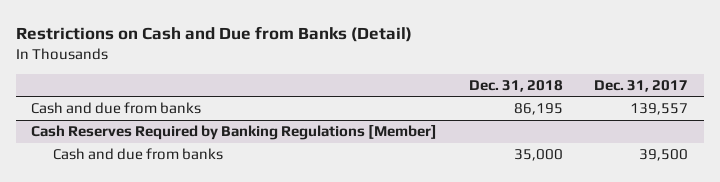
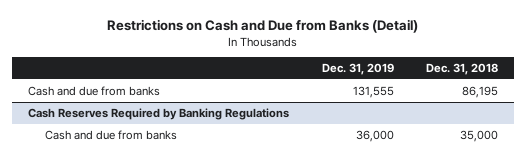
[594,79,689,92] Dec. 31, 2017 -> none
none -> [321,63,394,76] Dec. 31, 2019
[31,124,438,141] Cash Reserves Required by Banking Regulations [Member] -> [28,107,290,120] Cash Reserves Required by Banking Regulations

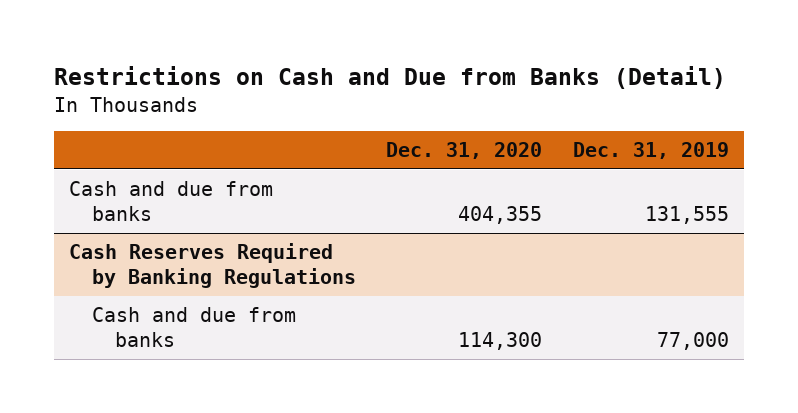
[426,63,499,76] Dec. 31, 2018 -> none
none -> [386,142,543,160] Dec. 31, 2020
[355,129,394,142] 36,000 -> [656,332,729,351] 77,000

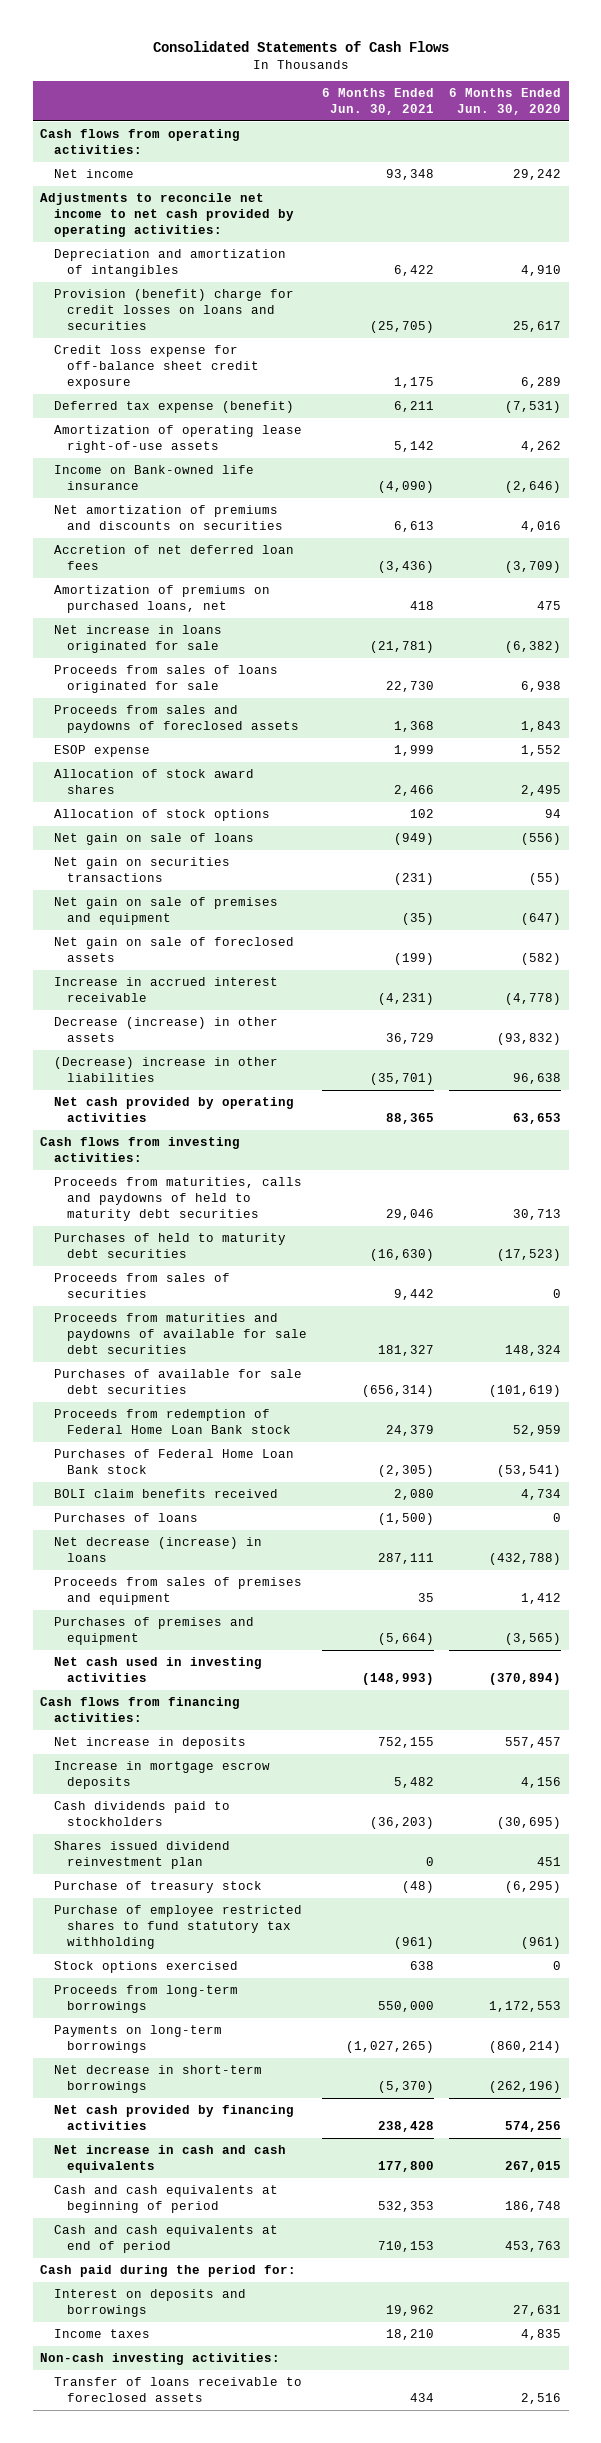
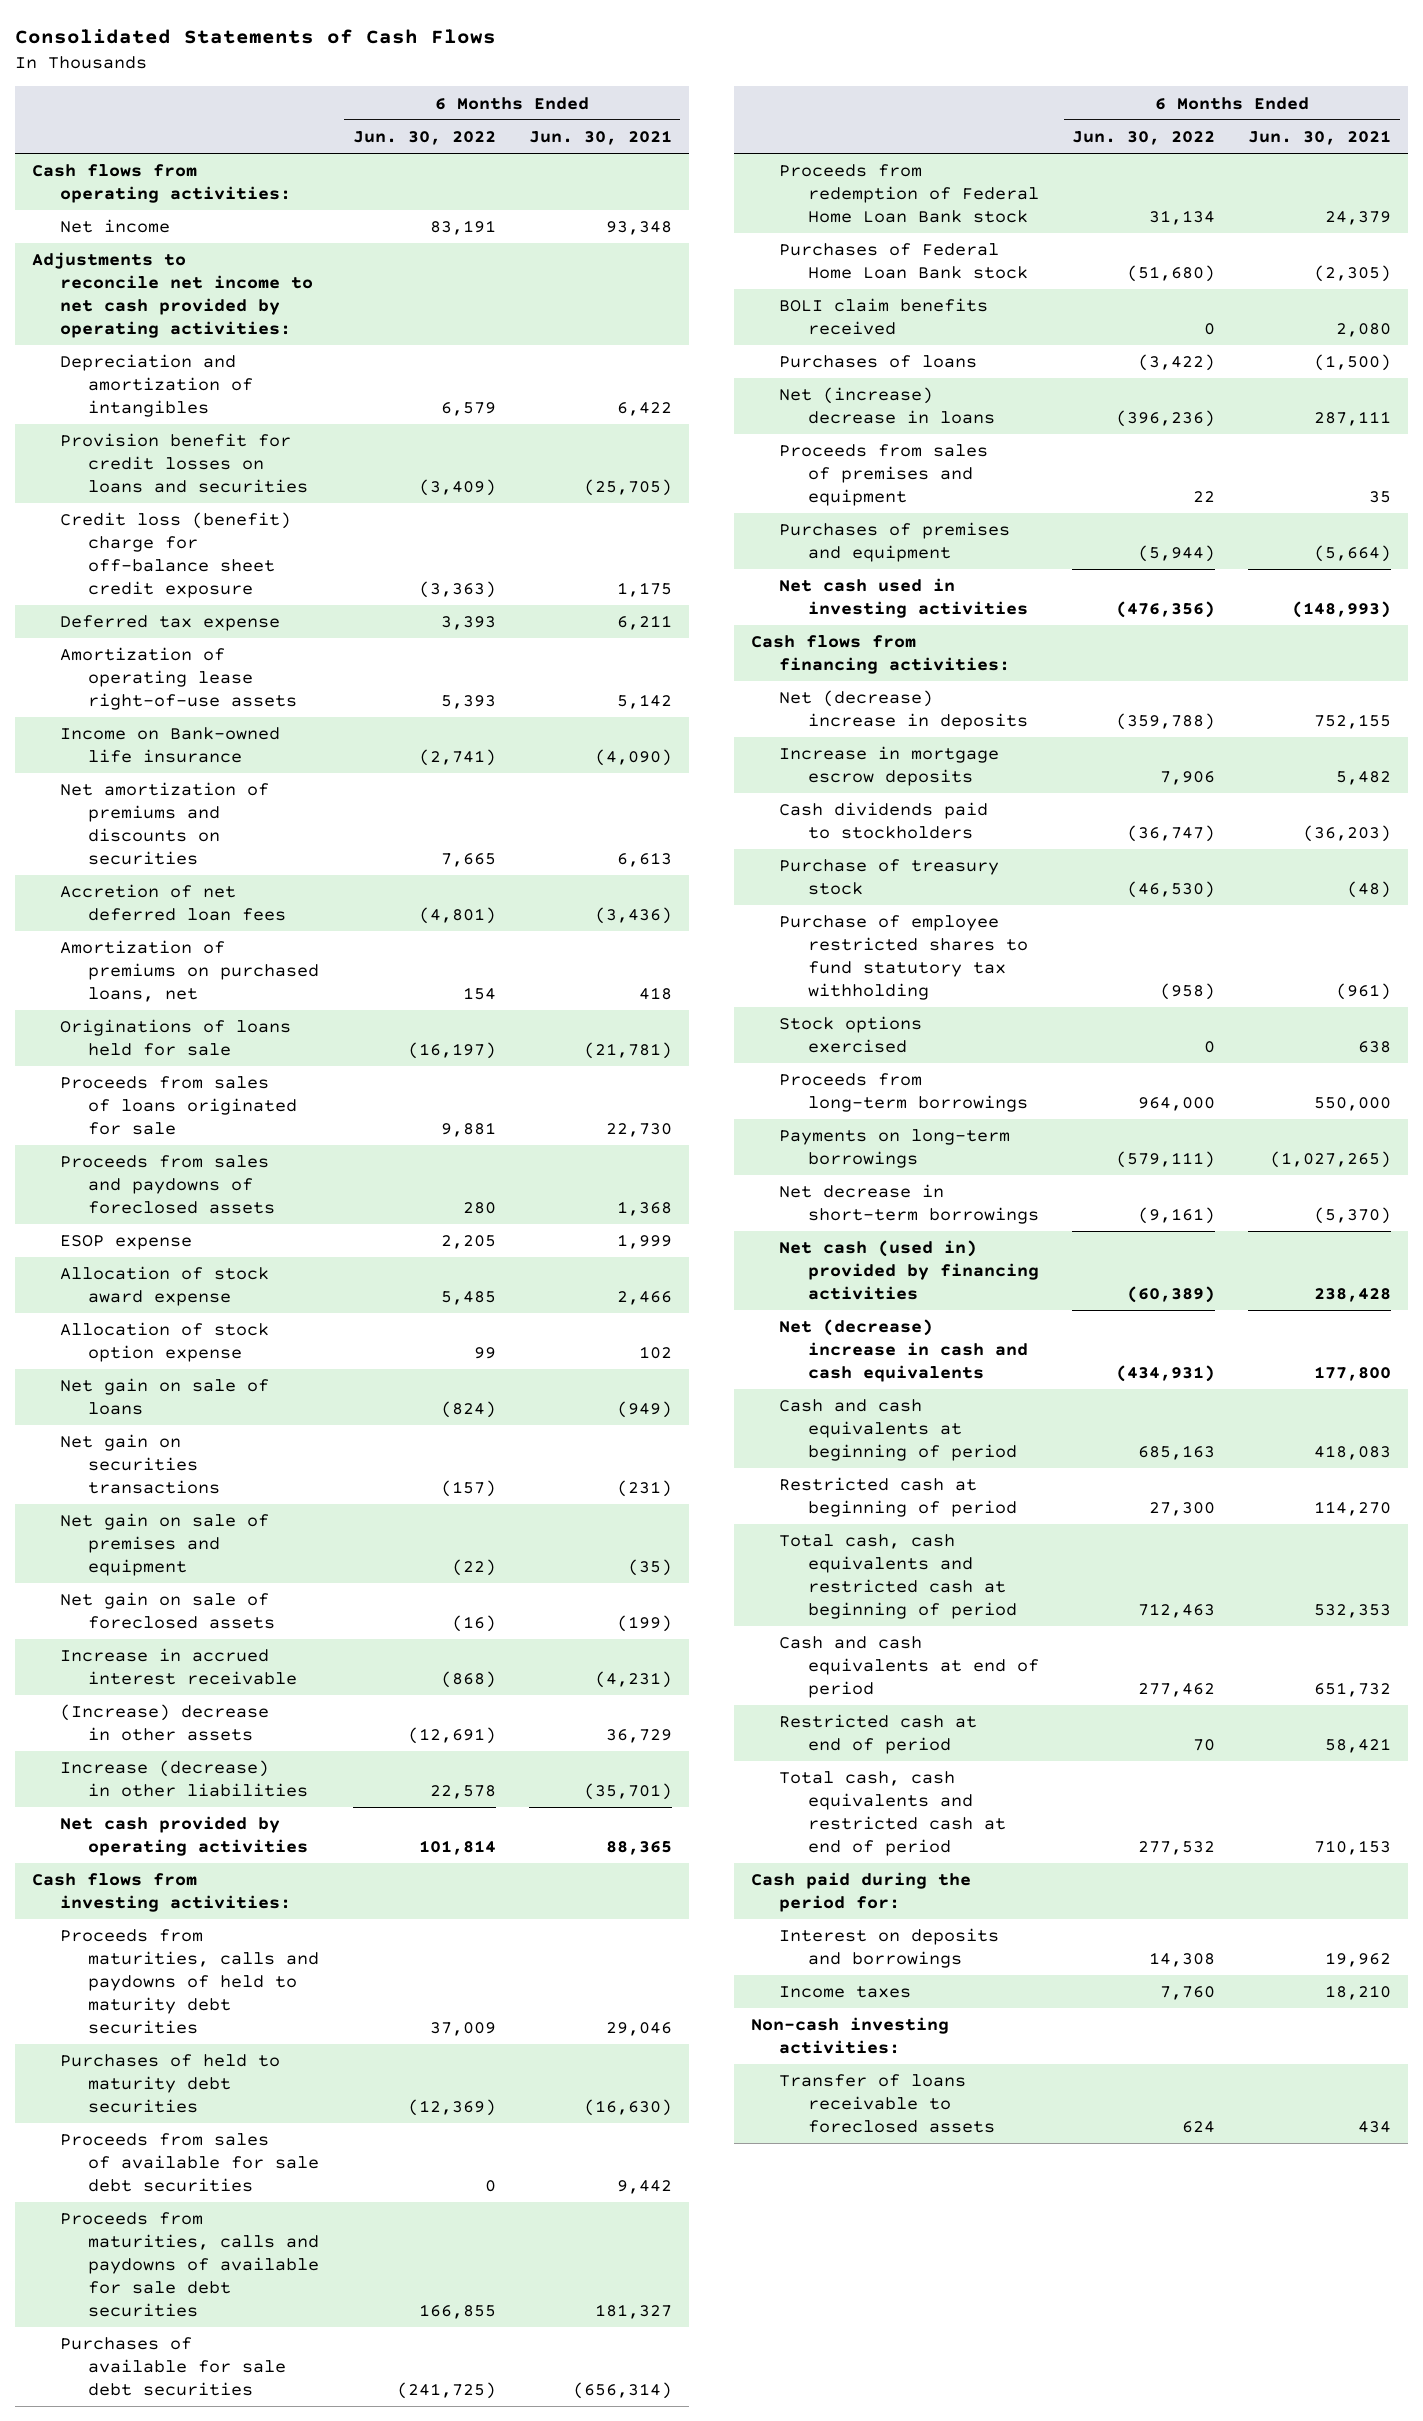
[449,87,562,116] 6 Months Ended Jun. 30, 2020 -> none
none -> [352,130,496,145] Jun. 30, 2022
[53,289,294,331] Provision (benefit) charge for credit losses on loans and securities -> [60,433,309,493] Provision benefit for credit losses on loans and securities
[53,345,260,390] Credit loss expense for off-balance sheet credit exposure -> [60,512,292,598] Credit loss (benefit) charge for off-balance sheet credit exposure
[53,401,294,414] Deferred tax expense (benefit) -> [60,615,281,632] Deferred tax expense
[53,625,222,654] Net increase in loans originated for sale -> [60,1019,292,1057] Originations of loans held for sale
[53,769,254,795] Allocation of stock award shares -> [60,1266,270,1307] Allocation of stock award expense
[53,809,270,822] Allocation of stock options -> [60,1322,270,1363] Allocation of stock option expense
[53,1017,278,1043] Decrease (increase) in other assets -> [60,1704,270,1742] (Increase) decrease in other assets
[53,1057,278,1083] (Decrease) increase in other liabilities -> [60,1760,309,1798] Increase (decrease) in other liabilities
[53,1273,230,1299] Proceeds from sales of securities -> [60,2133,320,2192] Proceeds from sales of available for sale debt securities
[53,1313,308,1355] Proceeds from maturities and paydowns of available for sale debt securities -> [60,2212,320,2317] Proceeds from maturities, calls and paydowns of available for sale debt securities
[53,1537,262,1563] Net decrease (increase) in loans -> [779,387,995,425] Net (increase) decrease in loans
[53,1737,246,1750] Net increase in deposits -> [779,690,1028,731] Net (decrease) increase in deposits
[53,1841,230,1870] Shares issued dividend reinvestment plan -> none
[53,2105,294,2131] Net cash provided by financing activities -> [779,1240,1039,1300] Net cash (used in) provided by financing activities
[53,2145,286,2174] Net increase in cash and cash equivalents -> [779,1319,1028,1382] Net (decrease) increase in cash and cash equivalents
[378,2201,435,2213] 532,353 -> [1314,1444,1392,1460] 418,083
none -> [779,1477,1017,1518] Restricted cash at beginning of period
none -> [779,1534,1017,1619] Total cash, cash equivalents and restricted cash at beginning of period
[378,2241,435,2253] 710,153 -> [1314,1681,1392,1697] 651,732
none -> [779,1714,978,1755] Restricted cash at end of period
none -> [779,1771,1006,1856] Total cash, cash equivalents and restricted cash at end of period

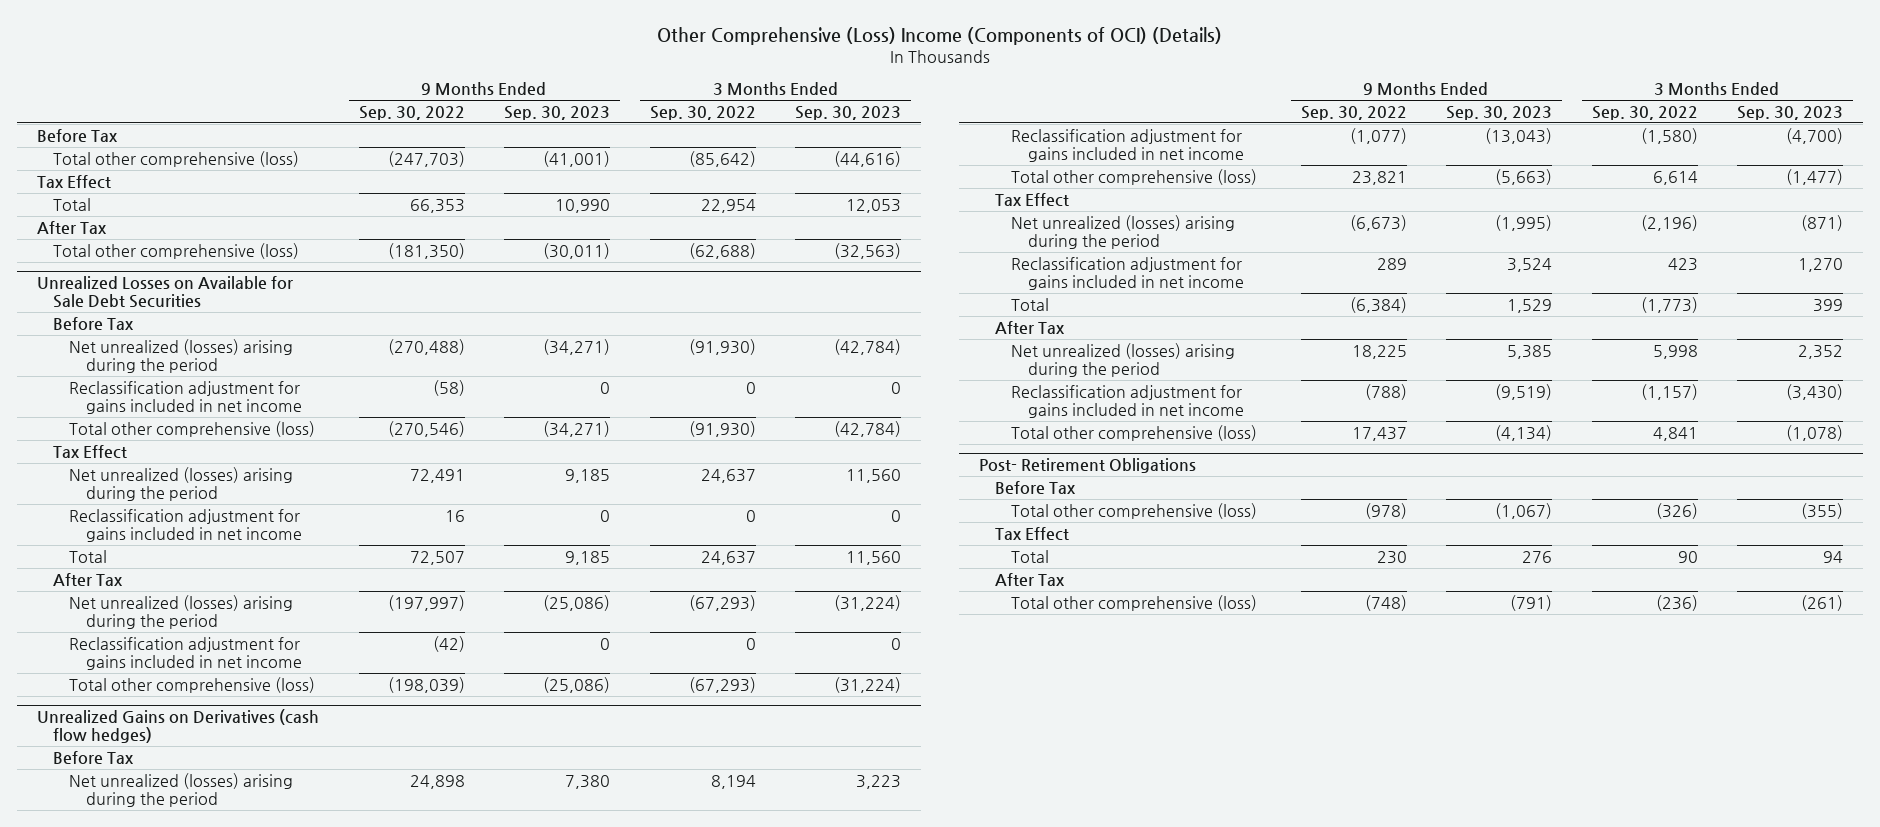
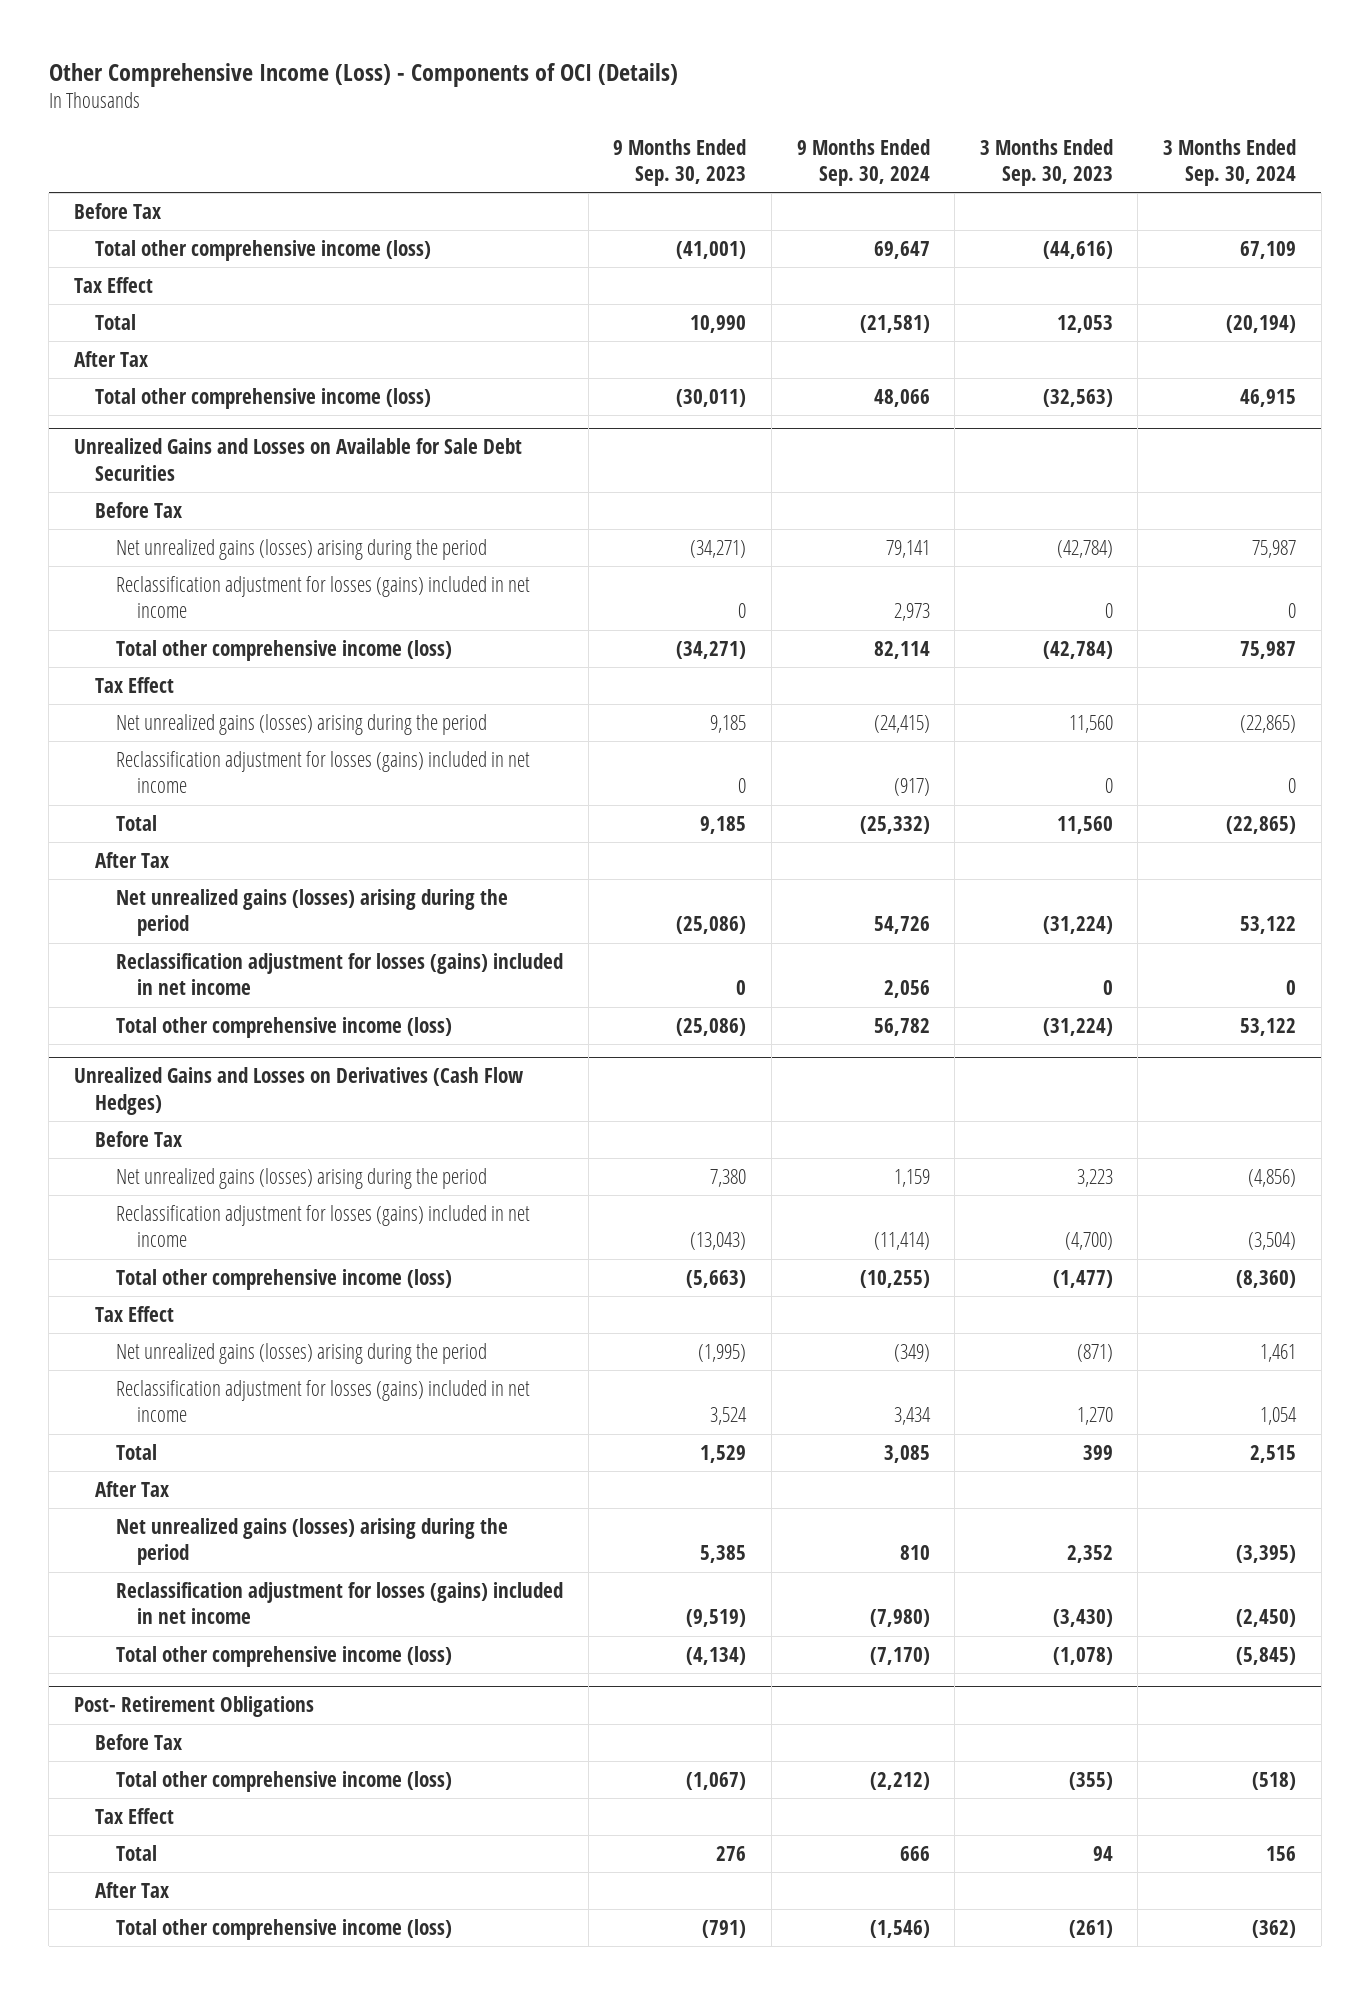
[657,27,1223,46] Other Comprehensive (Loss) Income (Components of OCI) (Details) -> [48,62,678,87] Other Comprehensive Income (Loss) - Components of OCI (Details)
[358,105,465,120] Sep. 30, 2022 -> none
[649,105,756,120] Sep. 30, 2022 -> none
none -> [796,138,930,187] 9 Months Ended Sep. 30, 2024
none -> [1162,138,1296,187] 3 Months Ended Sep. 30, 2024
[53,150,300,167] Total other comprehensive (loss) -> [94,239,431,261] Total other comprehensive income (loss)
[53,242,300,259] Total other comprehensive (loss) -> [94,387,431,409] Total other comprehensive income (loss)
[37,275,294,308] Unrealized Losses on Available for Sale Debt Securities -> [73,438,522,481] Unrealized Gains and Losses on Available for Sale Debt Securities
[69,338,294,373] Net unrealized (losses) arising during the period -> [116,538,488,560] Net unrealized gains (losses) arising during the period
[69,380,302,414] Reclassification adjustment for gains included in net income -> [116,575,531,619] Reclassification adjustment for losses (gains) included in net income
[69,420,316,437] Total other comprehensive (loss) -> [116,639,453,661] Total other comprehensive income (loss)
[69,466,294,501] Net unrealized (losses) arising during the period -> [116,713,488,735] Net unrealized gains (losses) arising during the period
[69,508,302,542] Reclassification adjustment for gains included in net income -> [116,750,531,794] Reclassification adjustment for losses (gains) included in net income
[69,594,294,629] Net unrealized (losses) arising during the period -> [116,888,509,937] Net unrealized gains (losses) arising during the period
[69,636,302,670] Reclassification adjustment for gains included in net income -> [116,952,564,996] Reclassification adjustment for losses (gains) included in net income
[69,676,316,693] Total other comprehensive (loss) -> [116,1016,453,1038] Total other comprehensive income (loss)
[37,708,320,743] Unrealized Gains on Derivatives (cash flow hedges) -> [73,1067,523,1115] Unrealized Gains and Losses on Derivatives (Cash Flow Hedges)
[69,772,294,807] Net unrealized (losses) arising during the period -> [116,1167,488,1189] Net unrealized gains (losses) arising during the period
[1011,128,1244,162] Reclassification adjustment for gains included in net income -> [116,1204,531,1248] Reclassification adjustment for losses (gains) included in net income
[1011,168,1258,185] Total other comprehensive (loss) -> [116,1268,453,1290] Total other comprehensive income (loss)
[1011,214,1236,249] Net unrealized (losses) arising during the period -> [116,1342,488,1364] Net unrealized gains (losses) arising during the period
[1011,256,1244,290] Reclassification adjustment for gains included in net income -> [116,1379,531,1423] Reclassification adjustment for losses (gains) included in net income
[1011,342,1236,377] Net unrealized (losses) arising during the period -> [116,1517,509,1566] Net unrealized gains (losses) arising during the period
[1011,384,1244,418] Reclassification adjustment for gains included in net income -> [116,1581,564,1625] Reclassification adjustment for losses (gains) included in net income
[1011,424,1258,441] Total other comprehensive (loss) -> [116,1645,453,1667] Total other comprehensive income (loss)
[1011,502,1258,519] Total other comprehensive (loss) -> [116,1770,453,1792] Total other comprehensive income (loss)
[1011,594,1258,611] Total other comprehensive (loss) -> [116,1918,453,1940] Total other comprehensive income (loss)

